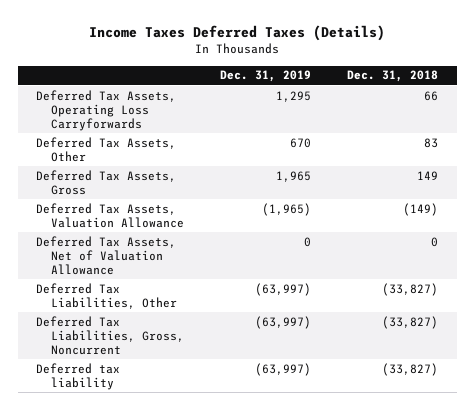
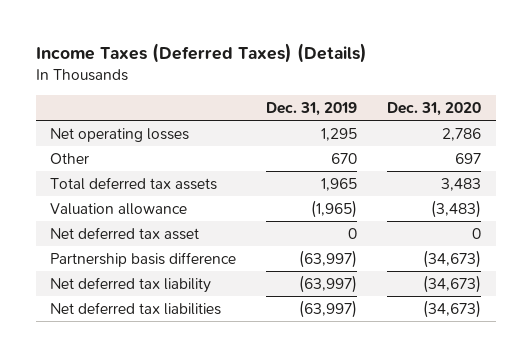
[89,25,386,42] Income Taxes Deferred Taxes (Details) -> [35,43,367,64] Income Taxes (Deferred Taxes) (Details)
[347,70,439,83] Dec. 31, 2018 -> none
none -> [386,101,481,116] Dec. 31, 2020
[36,89,177,131] Deferred Tax Assets, Operating Loss Carryforwards -> [50,127,190,142] Net operating losses
[36,136,177,162] Deferred Tax Assets, Other -> [50,152,90,164] Other
[36,169,177,195] Deferred Tax Assets, Gross -> [50,176,218,190] Total deferred tax assets
[36,202,184,228] Deferred Tax Assets, Valuation Allowance -> [50,202,188,215] Valuation allowance
[36,235,177,275] Deferred Tax Assets, Net of Valuation Allowance -> [50,226,200,240] Net deferred tax asset
[36,282,177,309] Deferred Tax Liabilities, Other -> [50,251,237,267] Partnership basis difference
[36,315,184,355] Deferred Tax Liabilities, Gross, Noncurrent -> [50,276,212,293] Net deferred tax liability
[36,362,121,390] Deferred tax liability -> [50,301,222,315] Net deferred tax liabilities

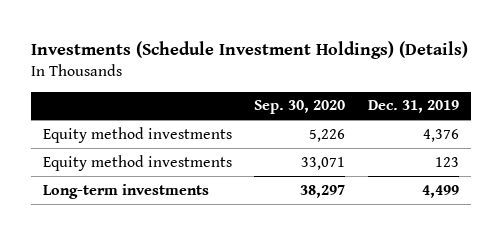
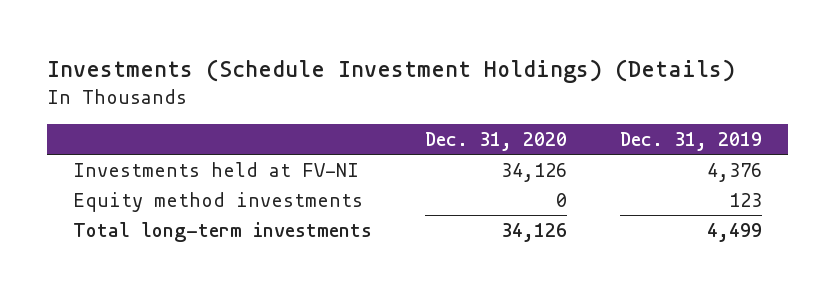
[254,100,346,115] Sep. 30, 2020 -> none
none -> [424,132,567,152] Dec. 31, 2020
[42,126,232,143] Equity method investments -> [72,161,359,177] Investments held at FV-NI
[42,183,209,199] Long-term investments -> [72,221,372,242] Total long-term investments

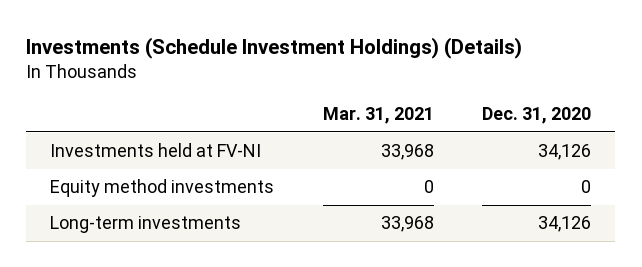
[619,132,762,152] Dec. 31, 2019 -> none
none -> [322,107,434,125] Mar. 31, 2021
[72,221,372,242] Total long-term investments -> [50,216,242,234] Long-term investments

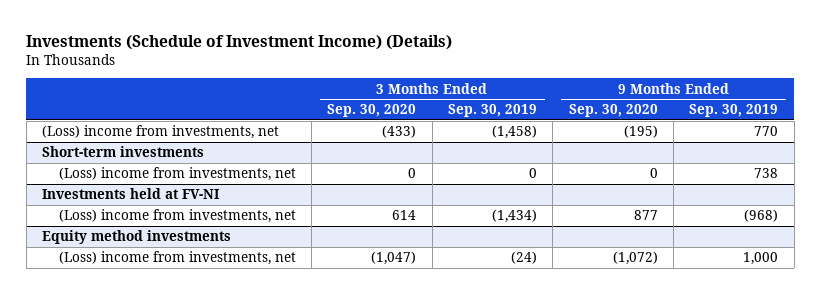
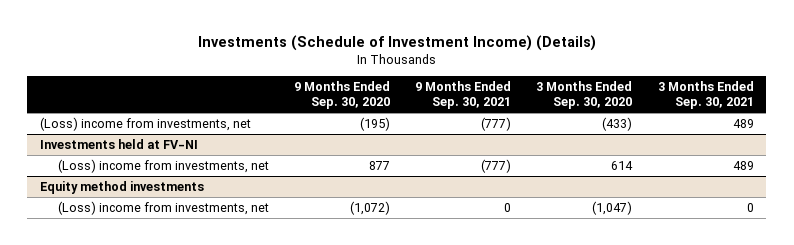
[448,104,538,118] Sep. 30, 2019 -> none
[689,104,779,118] Sep. 30, 2019 -> none
none -> [415,81,512,110] 9 Months Ended Sep. 30, 2021
none -> [657,81,754,110] 3 Months Ended Sep. 30, 2021
[41,146,204,158] Short-term investments -> none
[58,167,296,182] (Loss) income from investments, net -> none

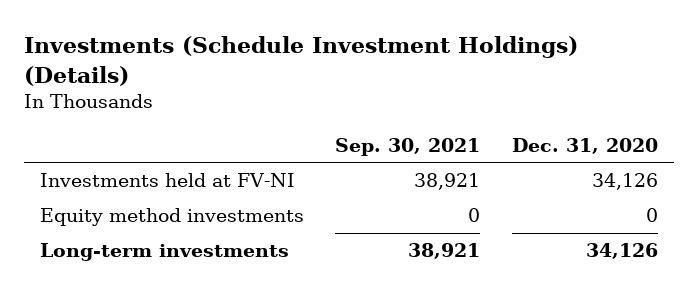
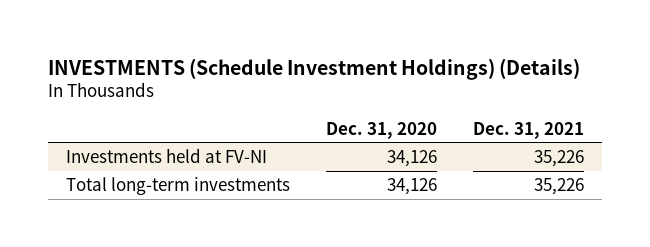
[23,36,578,86] Investments (Schedule Investment Holdings) (Details) -> [48,57,581,80] INVESTMENTS (Schedule Investment Holdings) (Details)
[335,137,481,156] Sep. 30, 2021 -> none
none -> [473,121,585,139] Dec. 31, 2021
[39,208,304,227] Equity method investments -> none
[39,243,289,262] Long-term investments -> [66,177,291,196] Total long-term investments

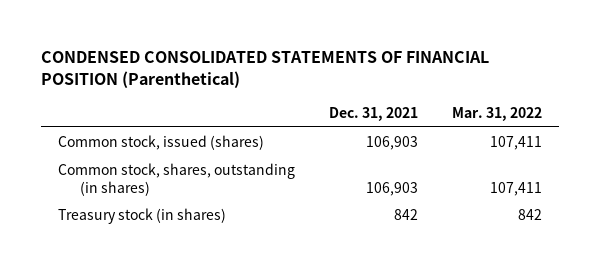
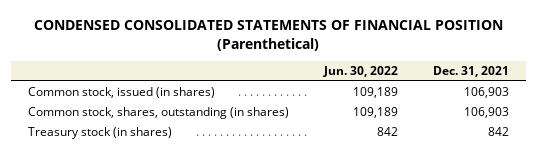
[451,107,542,122] Mar. 31, 2022 -> none
none -> [322,66,398,78] Jun. 30, 2022
[58,135,265,151] Common stock, issued (shares) -> [28,87,216,99] Common stock, issued (in shares)

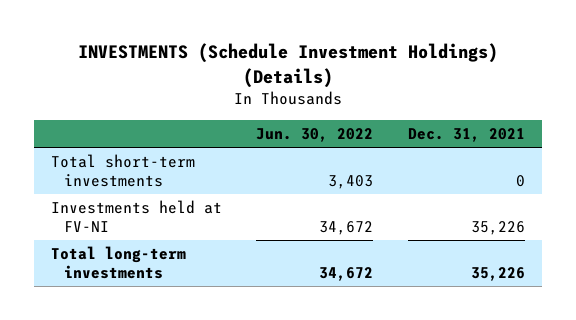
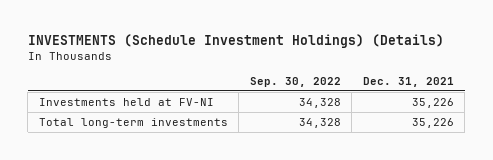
[256,127,374,142] Jun. 30, 2022 -> none
none -> [249,77,341,88] Sep. 30, 2022
[51,154,196,187] Total short-term investments -> none

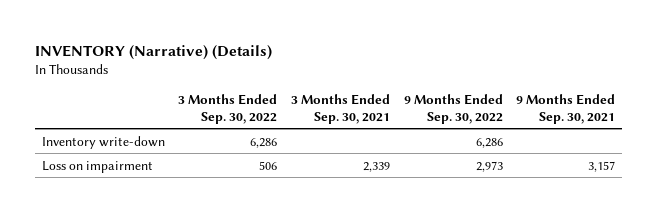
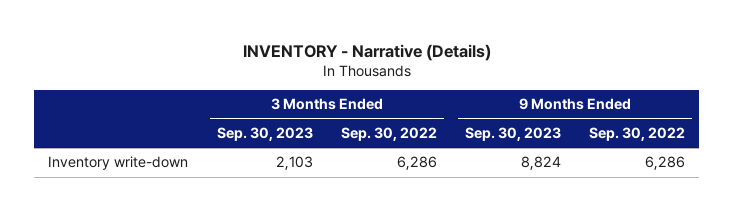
[34,44,272,60] INVENTORY (Narrative) (Details) -> [242,43,491,61] INVENTORY - Narrative (Details)
[291,94,391,124] 3 Months Ended Sep. 30, 2021 -> none
[516,94,616,124] 9 Months Ended Sep. 30, 2021 -> none
none -> [216,127,313,142] Sep. 30, 2023
none -> [465,127,562,142] Sep. 30, 2023
[41,160,153,173] Loss on impairment -> none

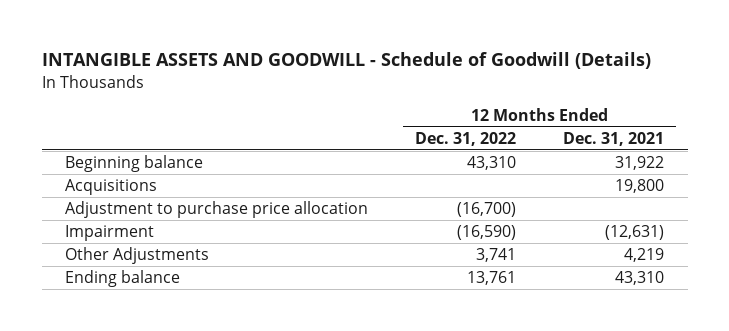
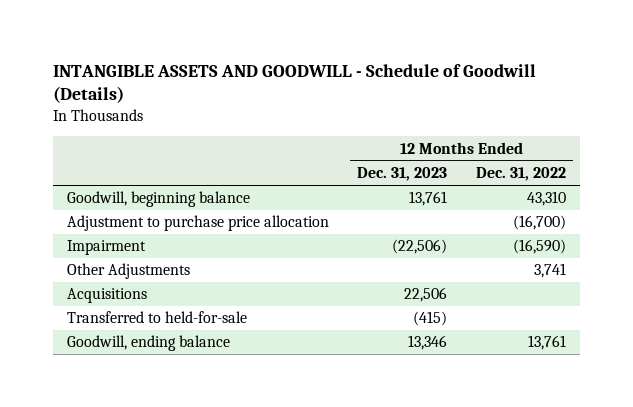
[563,131,665,146] Dec. 31, 2021 -> none
none -> [357,167,448,182] Dec. 31, 2023
[65,155,204,173] Beginning balance -> [66,191,250,208] Goodwill, beginning balance
[65,179,158,196] Acquisitions -> [66,288,147,304] Acquisitions
none -> [66,311,247,324] Transferred to held-for-sale
[65,270,181,288] Ending balance -> [66,335,230,352] Goodwill, ending balance

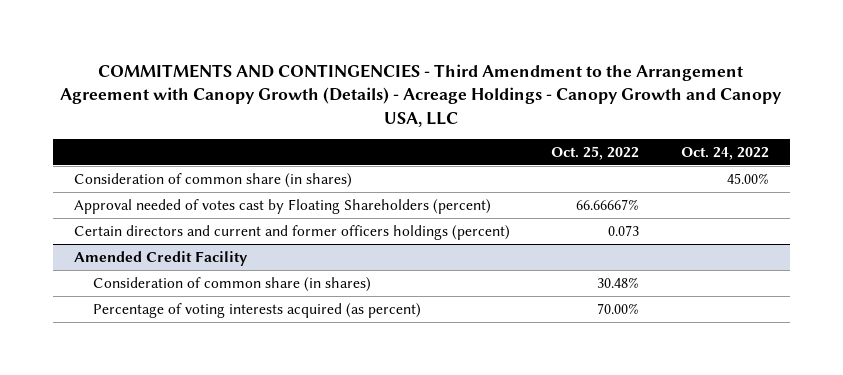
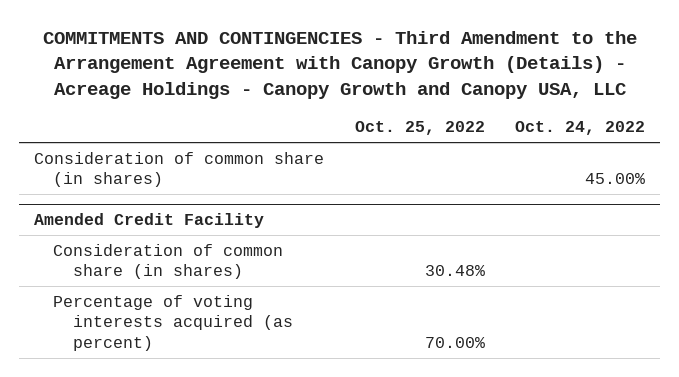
[73,198,491,214] Approval needed of votes cast by Floating Shareholders (percent) -> none
[73,224,510,240] Certain directors and current and former officers holdings (percent) -> none

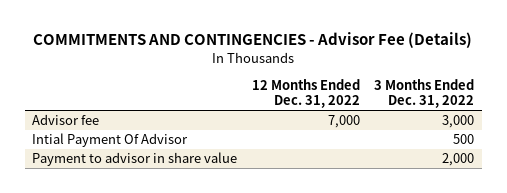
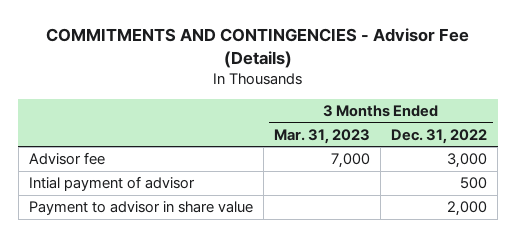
[251,78,360,109] 12 Months Ended Dec. 31, 2022 -> none
none -> [274,128,371,144] Mar. 31, 2023
[32,133,189,148] Intial Payment Of Advisor -> [28,176,195,192] Intial payment of advisor

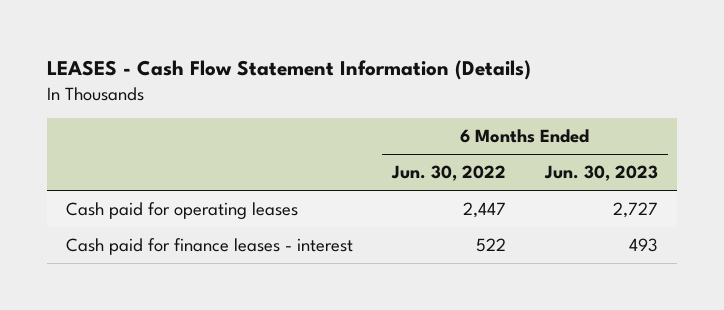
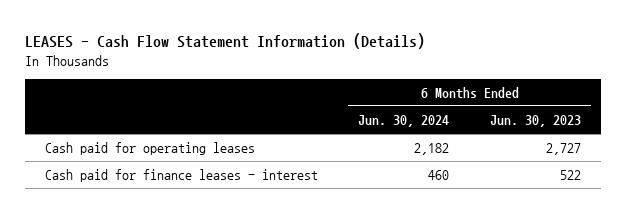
[390,165,506,182] Jun. 30, 2022 -> none
none -> [358,114,450,127] Jun. 30, 2024
[628,238,658,253] 493 -> [559,169,581,180] 522

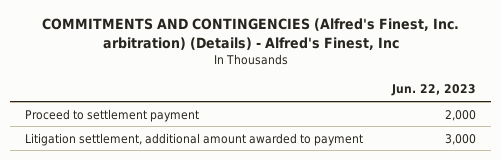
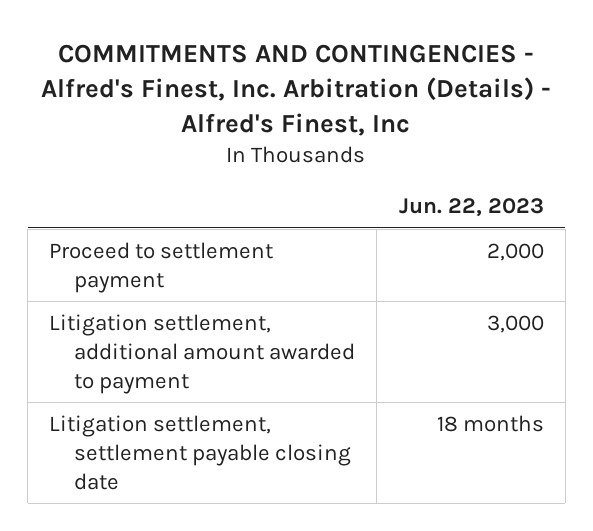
[41,17,459,50] COMMITMENTS AND CONTINGENCIES (Alfred's Finest, Inc. arbitration) (Details) - Alfred's Finest, Inc -> [41,44,552,136] COMMITMENTS AND CONTINGENCIES - Alfred's Finest, Inc. Arbitration (Details) - Alfred's Finest, Inc
none -> [49,414,352,490] Litigation settlement, settlement payable closing date

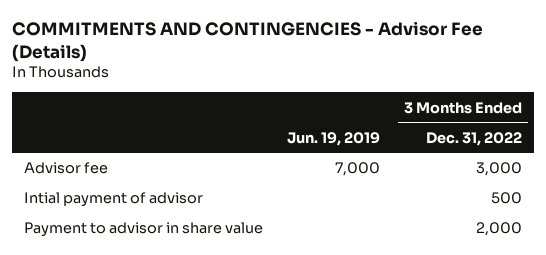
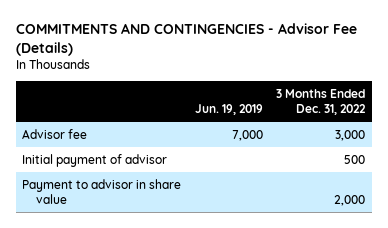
[23,192,203,208] Intial payment of advisor -> [22,153,168,167] Initial payment of advisor

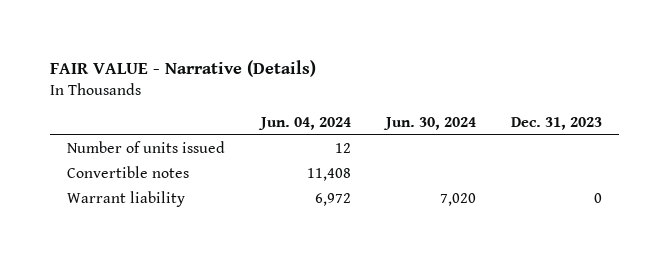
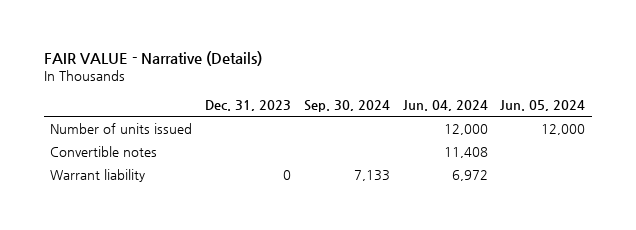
[382,117,476,131] Jun. 30, 2024 -> none
none -> [303,99,390,112] Sep. 30, 2024
none -> [500,99,586,111] Jun. 05, 2024
[334,143,351,154] 12 -> [443,124,488,136] 12,000

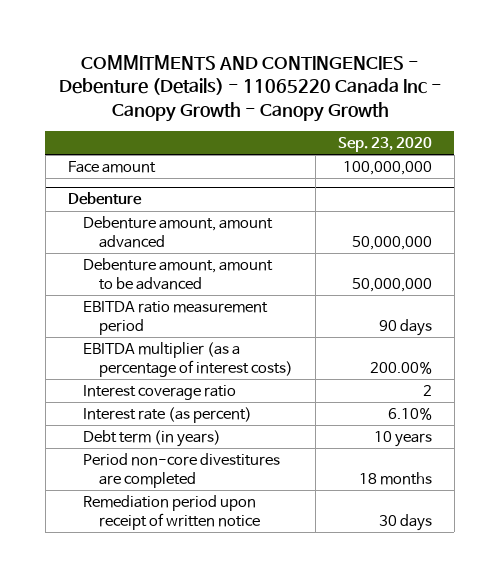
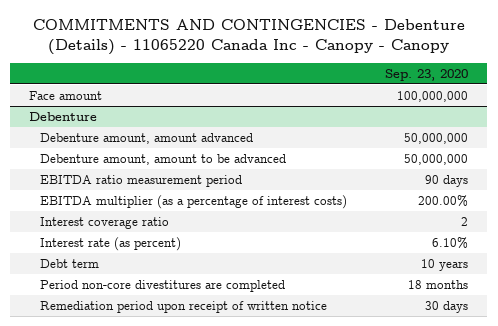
[58,54,442,122] COMMITMENTS AND CONTINGENCIES - Debenture (Details) - 11065220 Canada Inc - Canopy Growth - Canopy Growth -> [32,19,465,56] COMMITMENTS AND CONTINGENCIES - Debenture (Details) - 11065220 Canada Inc - Canopy - Canopy
[83,430,222,448] Debt term (in years) -> [40,258,100,268] Debt term

